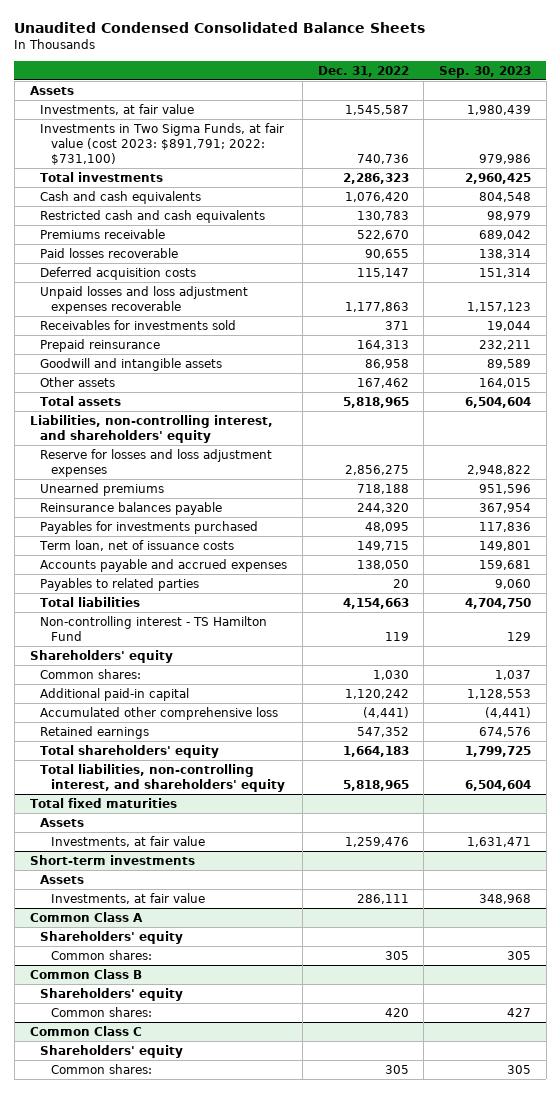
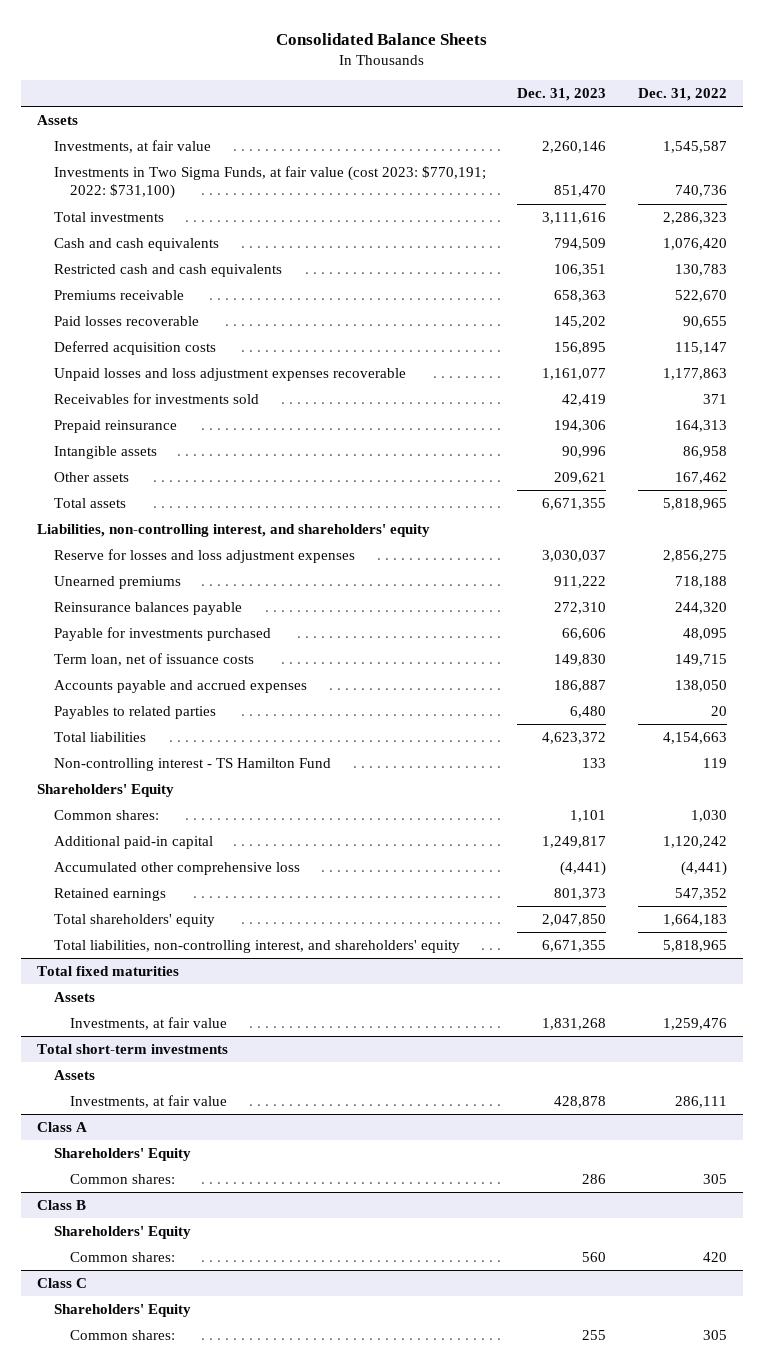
[14,21,426,33] Unaudited Condensed Consolidated Balance Sheets -> [276,32,488,45] Consolidated Balance Sheets
[438,65,531,78] Sep. 30, 2023 -> none
none -> [517,87,607,101] Dec. 31, 2023
[40,122,285,165] Investments in Two Sigma Funds, at fair value (cost 2023: $891,791; 2022: $731,100) -> [53,166,486,200] Investments in Two Sigma Funds, at fair value (cost 2023: $770,191; 2022: $731,100)
[40,357,223,371] Goodwill and intangible assets -> [53,446,157,460] Intangible assets
[40,520,259,534] Payables for investments purchased -> [53,627,271,642] Payable for investments purchased
[29,649,173,663] Shareholders' equity -> [37,784,175,798] Shareholders' Equity
[29,854,195,865] Short-term investments -> [37,1044,229,1055] Total short-term investments
[29,911,143,922] Common Class A -> [37,1122,88,1133] Class A
[40,930,184,944] Shareholders' equity -> [53,1148,191,1162] Shareholders' Equity
[29,968,142,979] Common Class B -> [37,1200,87,1211] Class B
[40,987,184,1001] Shareholders' equity -> [53,1226,191,1240] Shareholders' Equity
[29,1025,142,1036] Common Class C -> [37,1278,88,1289] Class C
[40,1044,184,1058] Shareholders' equity -> [53,1304,191,1318] Shareholders' Equity

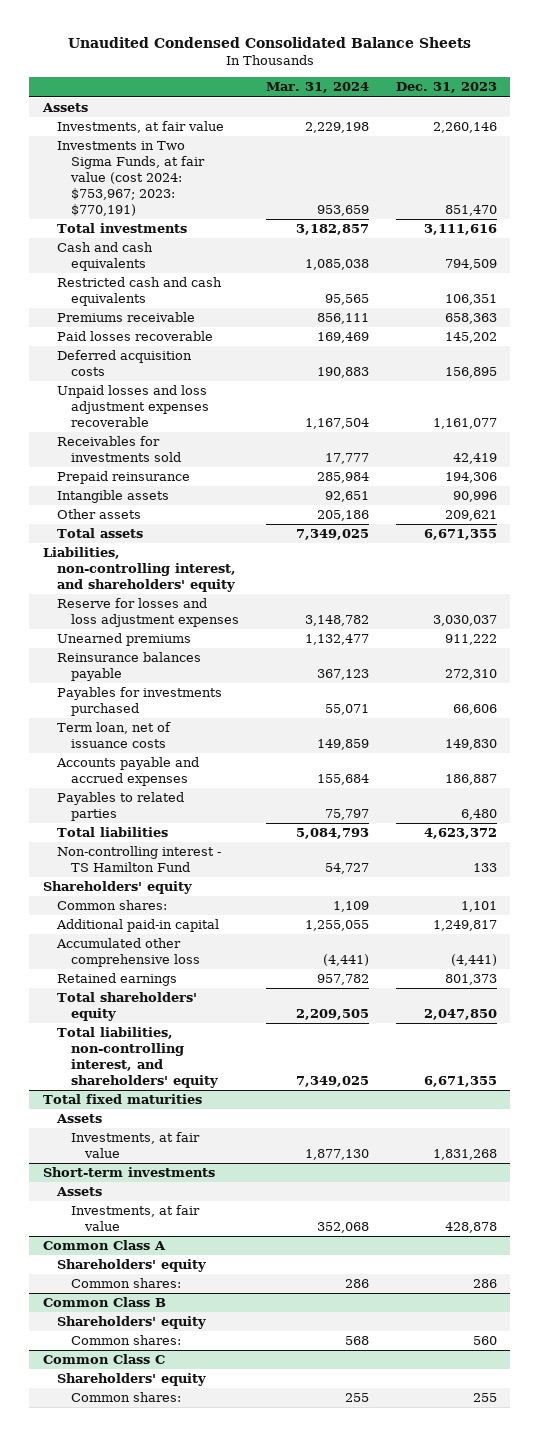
[276,32,488,45] Consolidated Balance Sheets -> [67,37,471,49] Unaudited Condensed Consolidated Balance Sheets
[638,87,728,101] Dec. 31, 2022 -> none
none -> [265,82,369,94] Mar. 31, 2024
[53,166,486,200] Investments in Two Sigma Funds, at fair value (cost 2023: $770,191; 2022: $731,100) -> [56,141,205,216] Investments in Two Sigma Funds, at fair value (cost 2024: $753,967; 2023: $770,191)
[53,627,271,642] Payable for investments purchased -> [56,687,222,716] Payables for investments purchased
[37,784,175,798] Shareholders' Equity -> [42,881,192,895] Shareholders' equity
[37,1044,229,1055] Total short-term investments -> [42,1167,215,1178] Short-term investments
[37,1122,88,1133] Class A -> [42,1240,166,1251] Common Class A
[53,1148,191,1162] Shareholders' Equity -> [56,1259,206,1273] Shareholders' equity
[37,1200,87,1211] Class B -> [42,1297,166,1308] Common Class B
[53,1226,191,1240] Shareholders' Equity -> [56,1316,206,1330] Shareholders' equity
[37,1278,88,1289] Class C -> [42,1354,165,1365] Common Class C
[53,1304,191,1318] Shareholders' Equity -> [56,1373,206,1387] Shareholders' equity

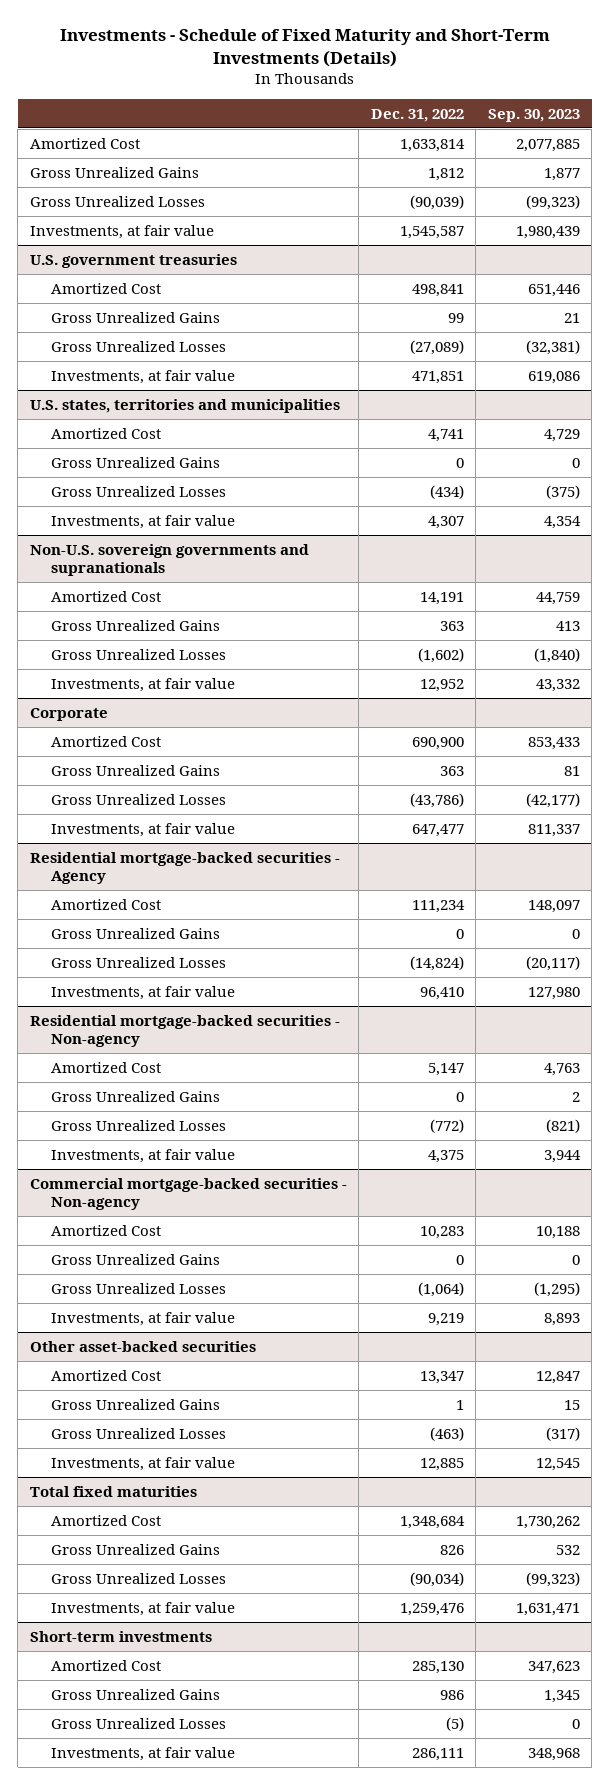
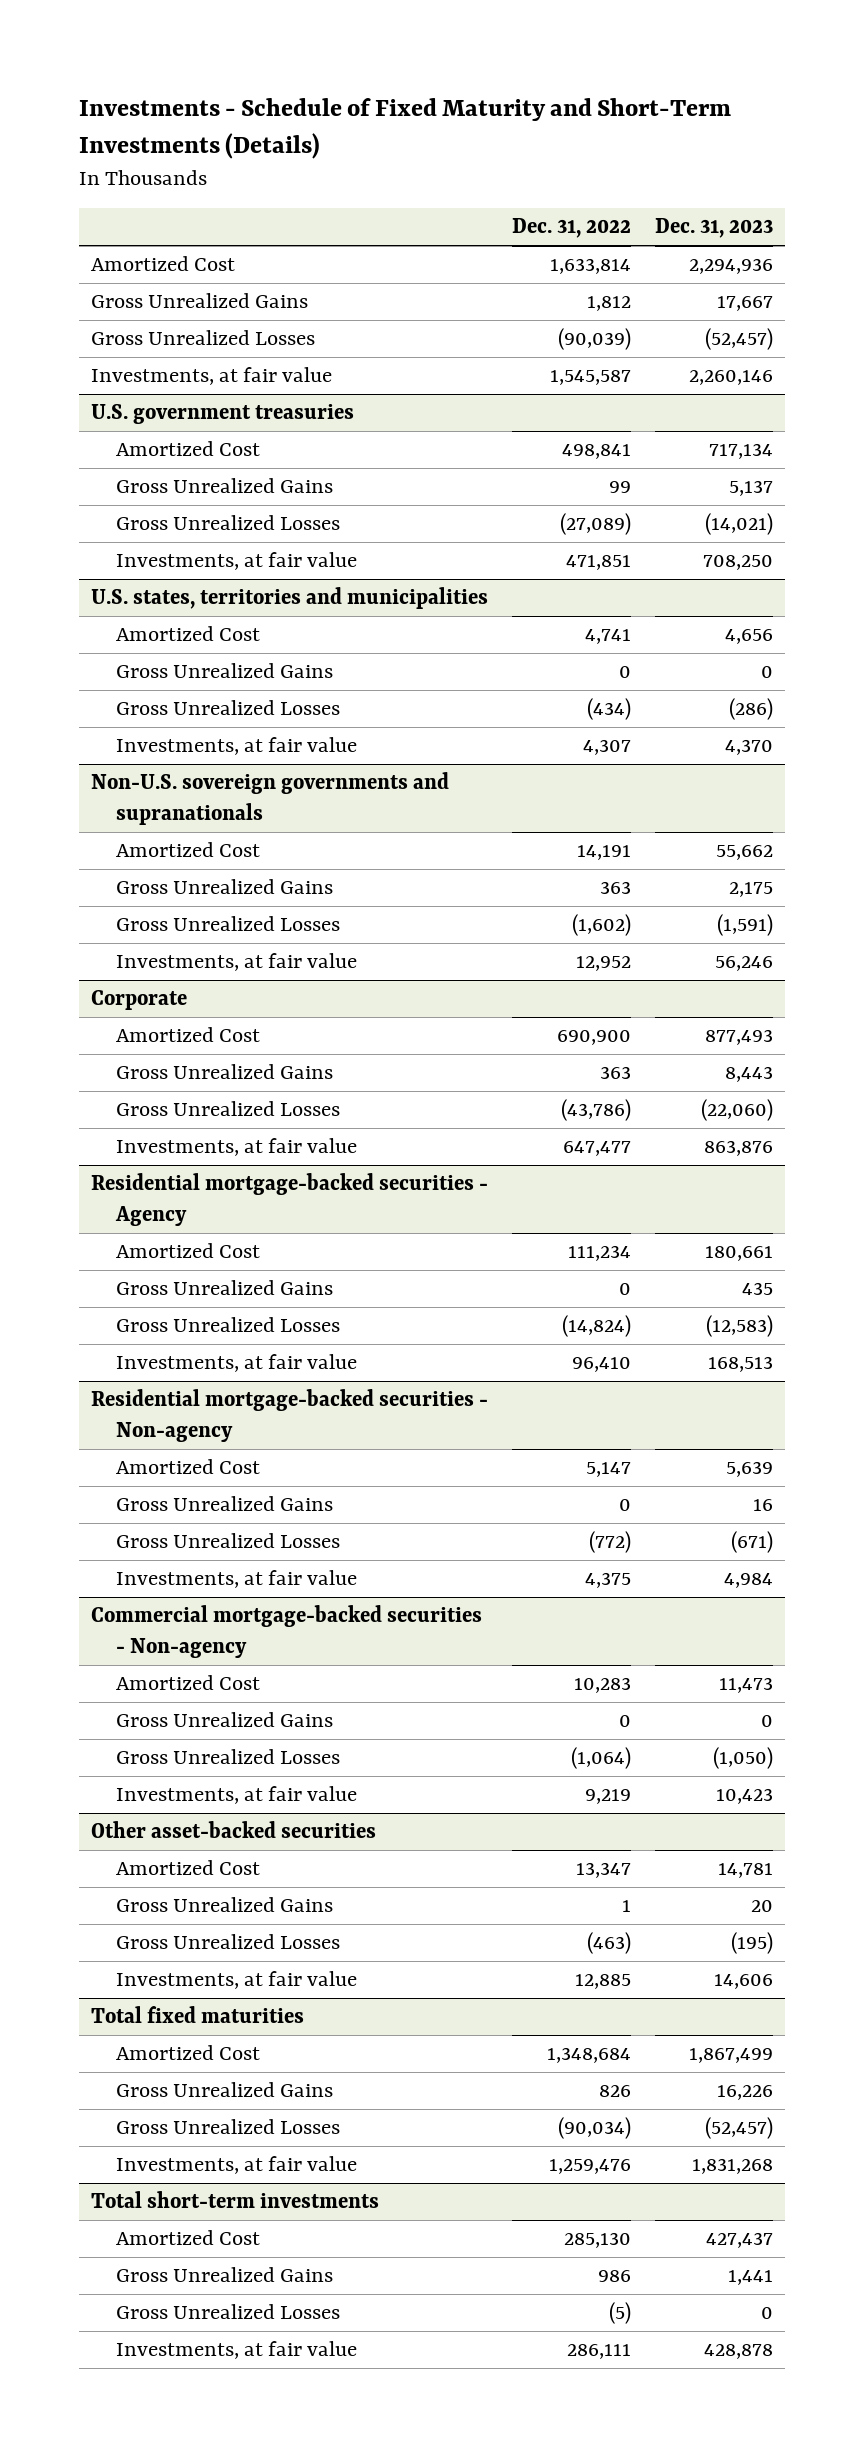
[487,108,580,122] Sep. 30, 2023 -> none
none -> [654,218,773,239] Dec. 31, 2023
[29,1630,212,1642] Short-term investments -> [90,2191,379,2209] Total short-term investments

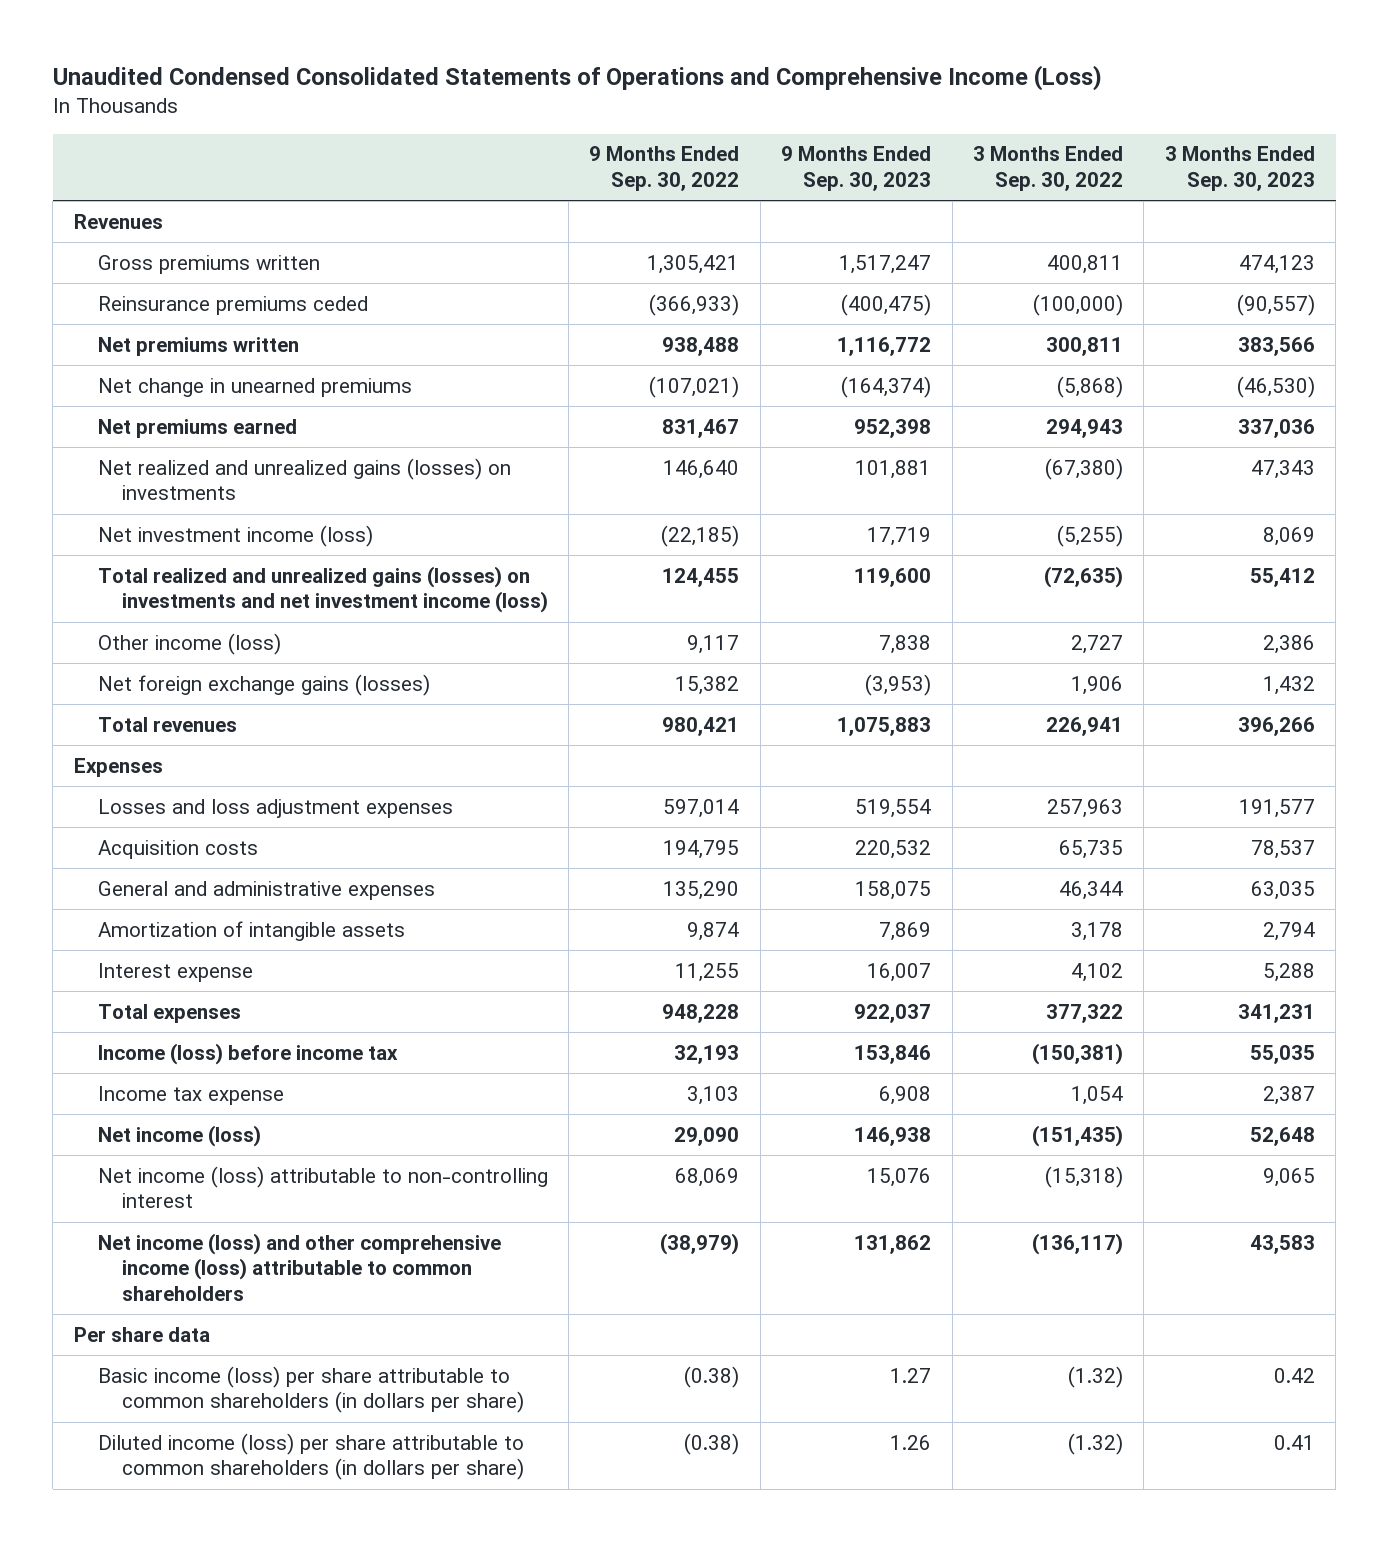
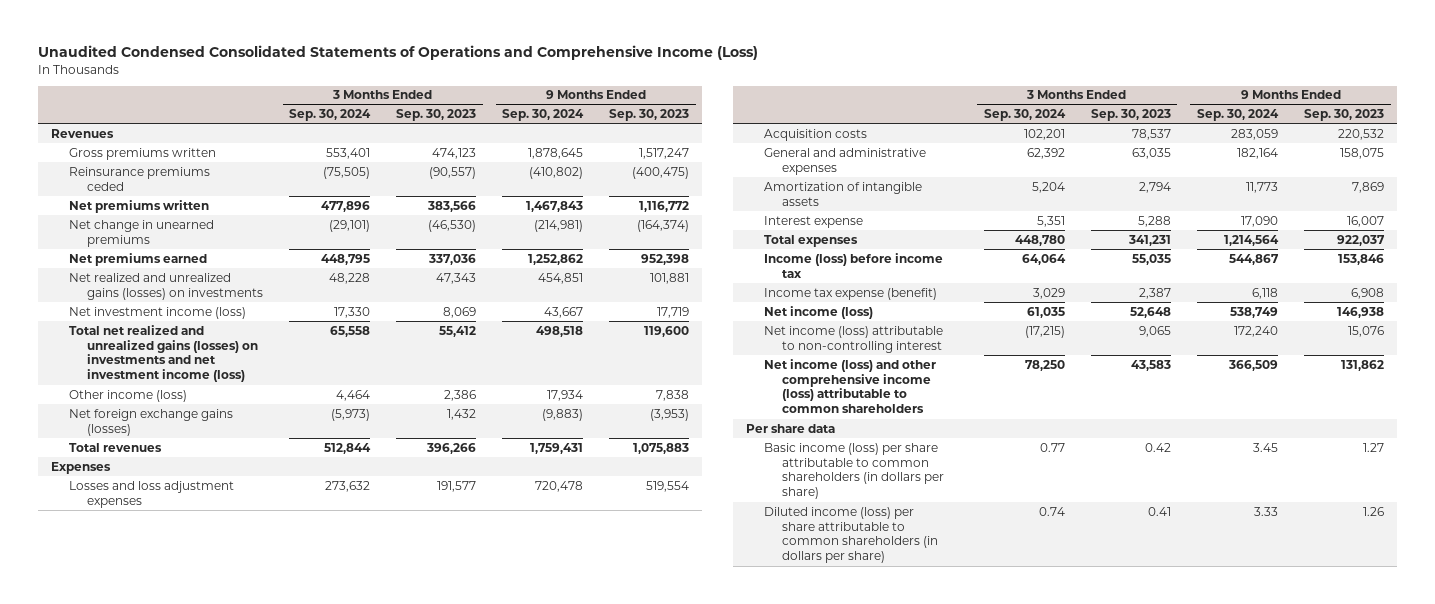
[589,146,740,192] 9 Months Ended Sep. 30, 2022 -> none
[972,146,1123,192] 3 Months Ended Sep. 30, 2022 -> none
none -> [289,109,372,122] Sep. 30, 2024
none -> [502,109,585,122] Sep. 30, 2024
[97,565,548,614] Total realized and unrealized gains (losses) on investments and net investment income (loss) -> [69,324,259,383] Total net realized and unrealized gains (losses) on investments and net investment income (loss)
[97,1085,284,1105] Income tax expense -> [763,287,937,300] Income tax expense (benefit)

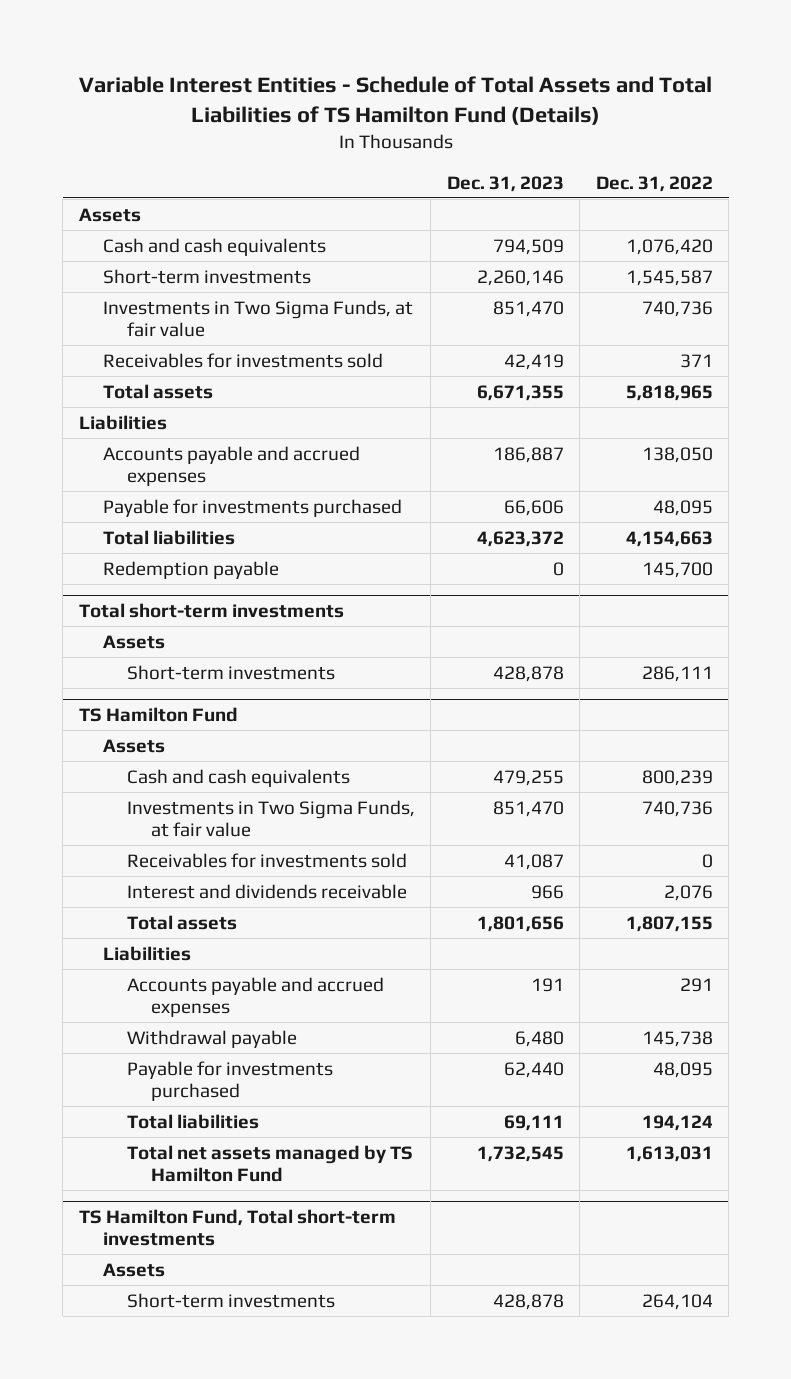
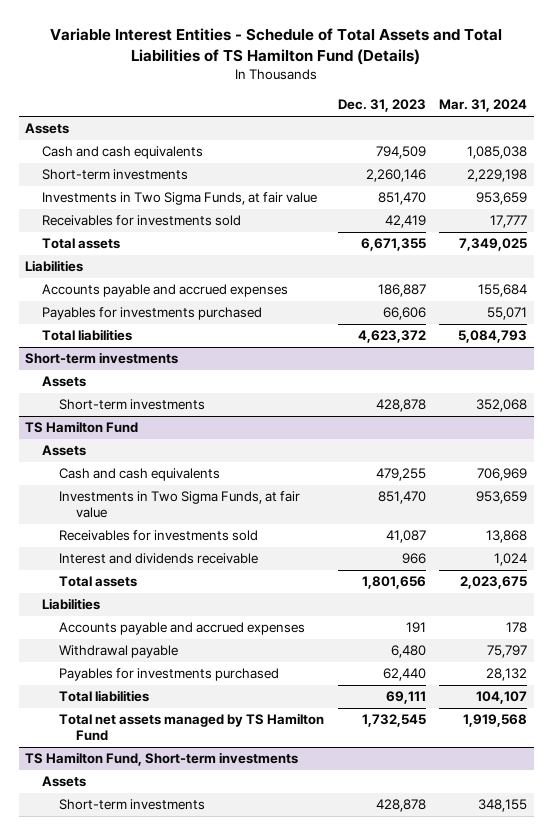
[595,175,713,192] Dec. 31, 2022 -> none
none -> [439,99,528,113] Mar. 31, 2024
[102,498,402,517] Payable for investments purchased -> [42,307,263,321] Payables for investments purchased
[102,560,279,579] Redemption payable -> none
[78,602,344,618] Total short-term investments -> [25,352,179,365] Short-term investments
[126,1060,333,1102] Payable for investments purchased -> [58,668,279,682] Payables for investments purchased
[78,1208,396,1247] TS Hamilton Fund, Total short-term investments -> [25,752,299,767] TS Hamilton Fund, Short-term investments

